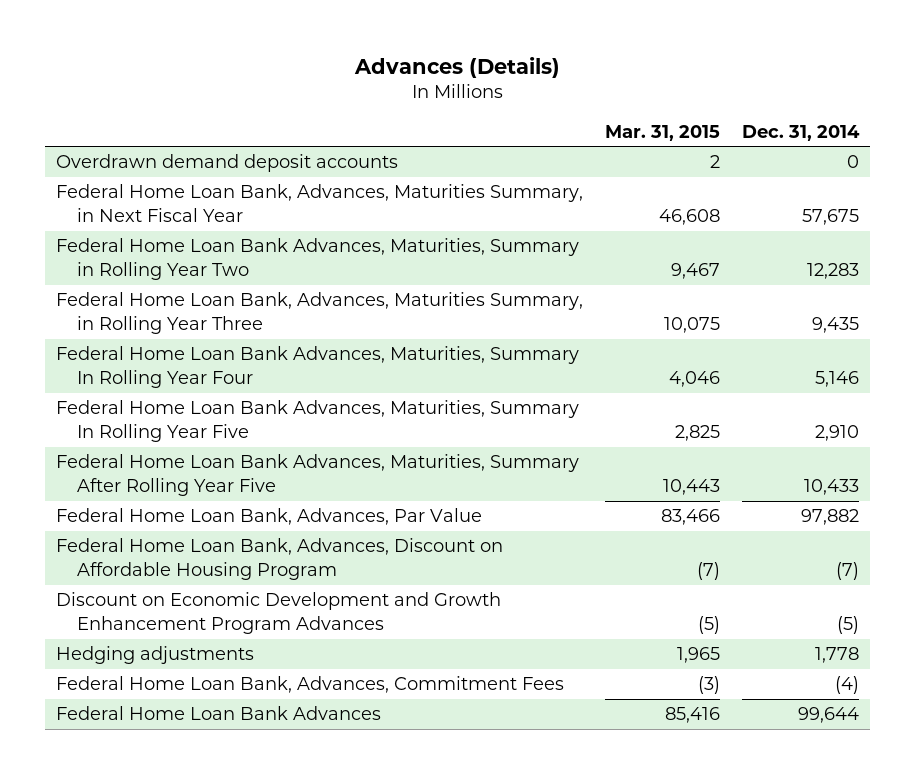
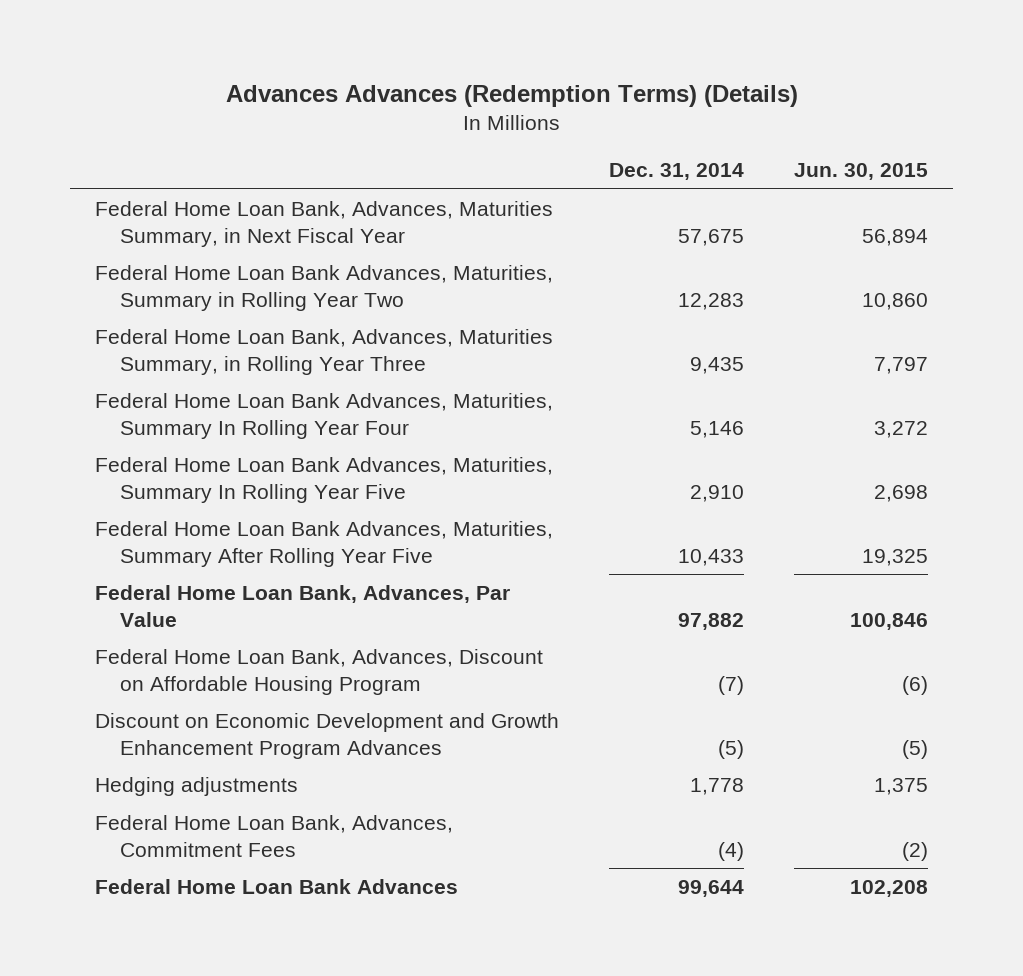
[353,56,560,78] Advances (Details) -> [225,85,798,108] Advances Advances (Redemption Terms) (Details)
[605,124,721,141] Mar. 31, 2015 -> none
none -> [794,163,929,181] Jun. 30, 2015
[56,154,399,173] Overdrawn demand deposit accounts -> none

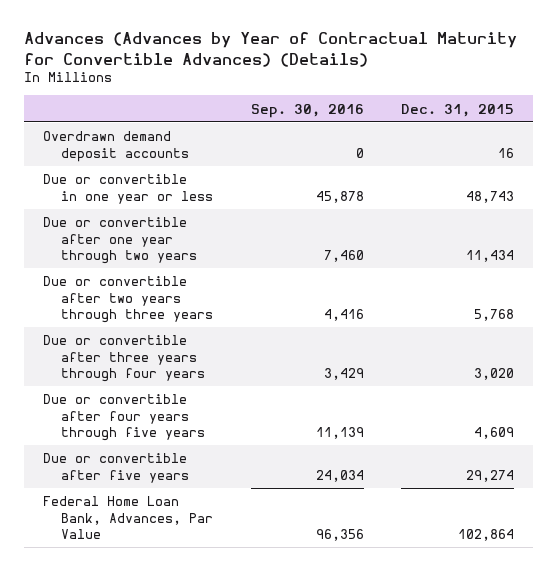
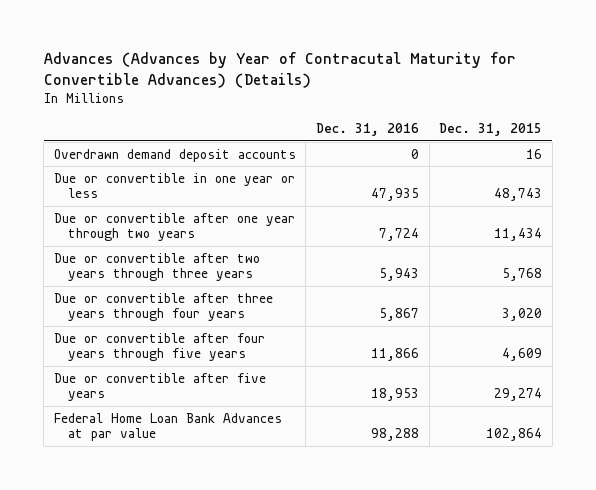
[24,32,518,67] Advances (Advances by Year of Contractual Maturity for Convertible Advances) (Details) -> [43,52,516,89] Advances (Advances by Year of Contracutal Maturity for Convertible Advances) (Details)
[250,103,364,118] Sep. 30, 2016 -> none
none -> [315,123,419,137] Dec. 31, 2016
[42,496,214,539] Federal Home Loan Bank, Advances, Par Value -> [53,412,282,442] Federal Home Loan Bank Advances at par value

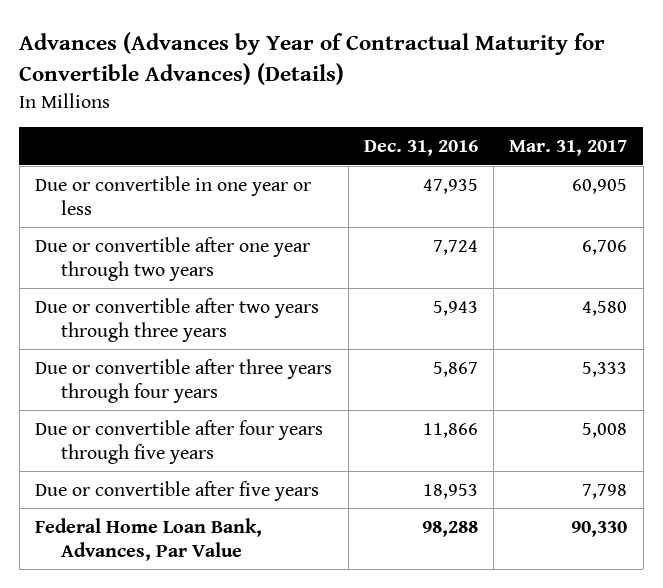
[43,52,516,89] Advances (Advances by Year of Contracutal Maturity for Convertible Advances) (Details) -> [19,32,606,85] Advances (Advances by Year of Contractual Maturity for Convertible Advances) (Details)
[439,123,543,137] Dec. 31, 2015 -> none
none -> [509,140,628,157] Mar. 31, 2017
[53,148,296,162] Overdrawn demand deposit accounts -> none
[53,412,282,442] Federal Home Loan Bank Advances at par value -> [35,517,263,561] Federal Home Loan Bank, Advances, Par Value

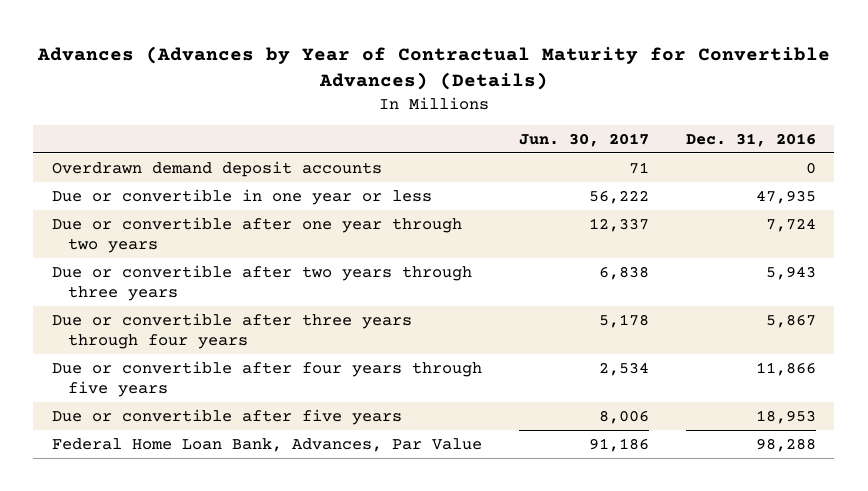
[509,140,628,157] Mar. 31, 2017 -> none
none -> [518,133,649,148] Jun. 30, 2017
none -> [51,160,382,177] Overdrawn demand deposit accounts

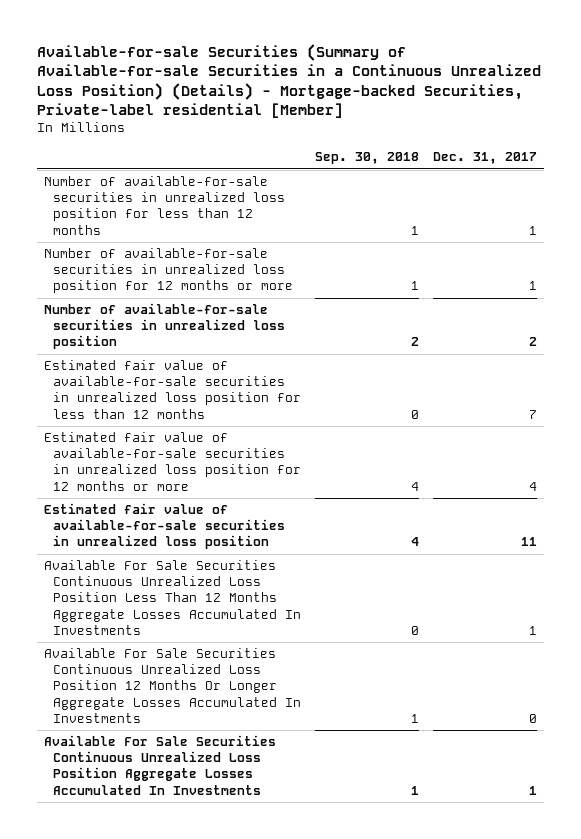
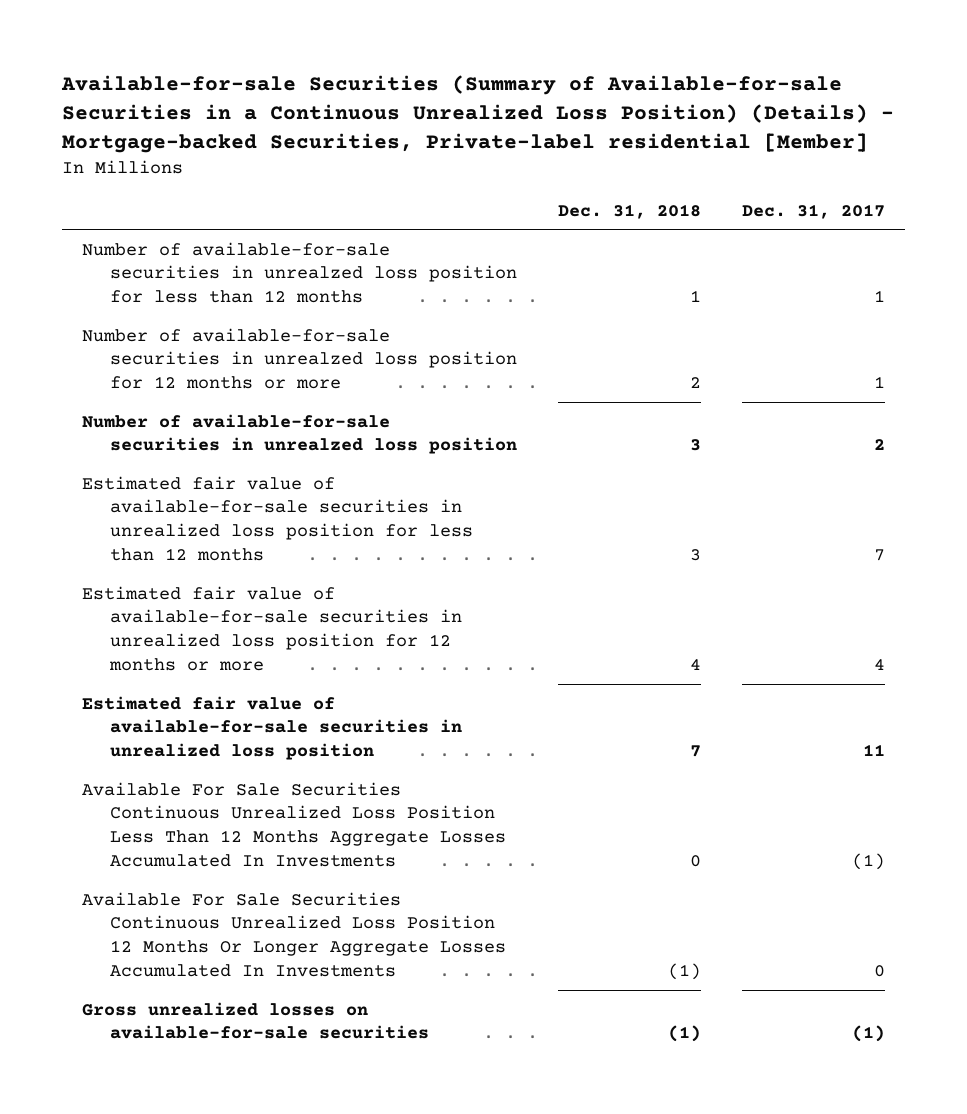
[315,152,420,165] Sep. 30, 2018 -> none
none -> [557,203,701,219] Dec. 31, 2018
[44,176,286,235] Number of available-for-sale securities in unrealized loss position for less than 12 months -> [82,241,518,304] Number of available-for-sale securities in unrealzed loss position for less than 12 months
[44,248,294,294] Number of available-for-sale securities in unrealized loss position for 12 months or more -> [82,327,518,390] Number of available-for-sale securities in unrealzed loss position for 12 months or more
[44,303,286,350] Number of available-for-sale securities in unrealized loss position -> [82,413,518,455] Number of available-for-sale securities in unrealzed loss position
[528,625,537,635] 1 -> [851,852,885,870] (1)
[44,735,277,795] Available For Sale Securities Continuous Unrealized Loss Position Aggregate Losses Accumulated In Investments -> [82,1001,430,1040] Gross unrealized losses on available-for-sale securities
[528,785,537,795] 1 -> [851,1025,885,1043] (1)

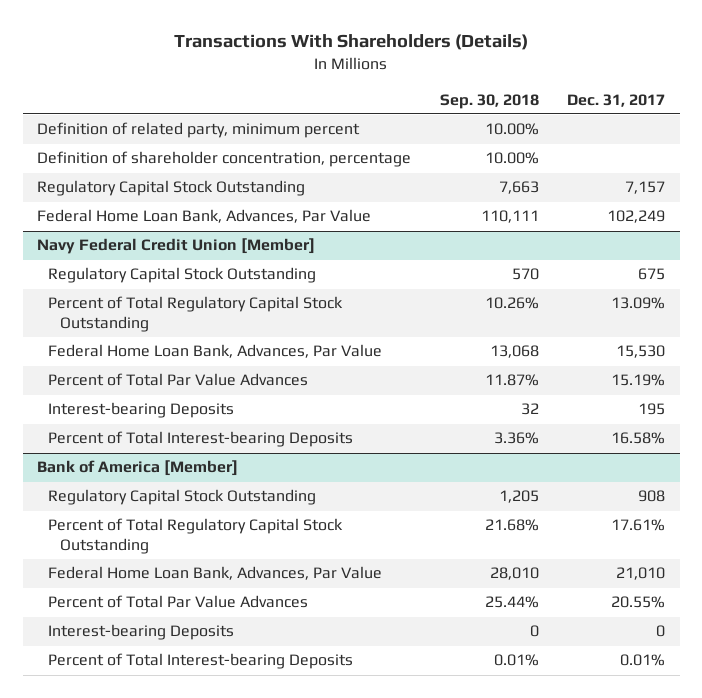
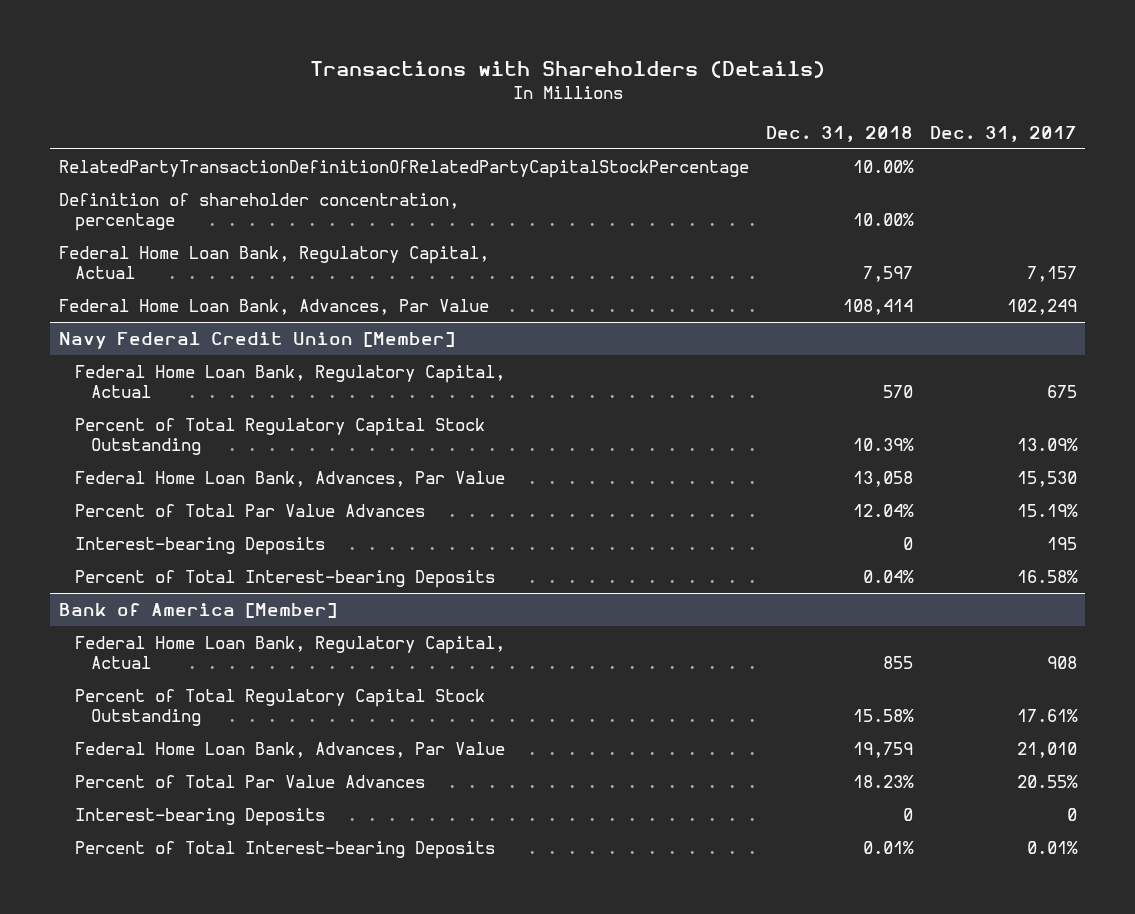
[174,34,529,51] Transactions With Shareholders (Details) -> [309,61,825,79] Transactions with Shareholders (Details)
[439,93,539,109] Sep. 30, 2018 -> none
none -> [765,126,913,143] Dec. 31, 2018
[36,122,360,139] Definition of related party, minimum percent -> [58,159,749,178] RelatedPartyTransactionDefinitionOfRelatedPartyCapitalStockPercentage
[36,180,305,197] Regulatory Capital Stock Outstanding -> [58,245,489,279] Federal Home Loan Bank, Regulatory Capital, Actual
[48,267,317,284] Regulatory Capital Stock Outstanding -> [74,364,505,398] Federal Home Loan Bank, Regulatory Capital, Actual
[48,489,317,506] Regulatory Capital Stock Outstanding -> [74,635,505,669] Federal Home Loan Bank, Regulatory Capital, Actual

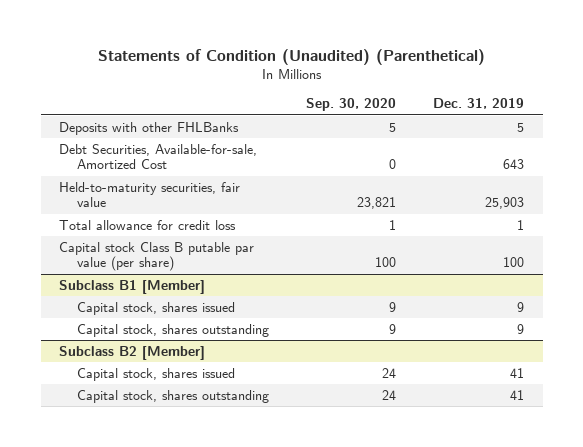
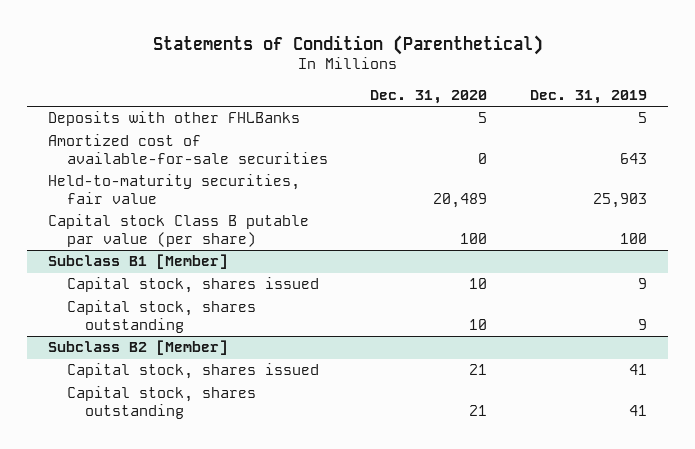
[97,49,485,66] Statements of Condition (Unaudited) (Parenthetical) -> [152,34,543,55] Statements of Condition (Parenthetical)
[306,98,397,112] Sep. 30, 2020 -> none
none -> [370,90,488,105] Dec. 31, 2020
[59,143,258,170] Debt Securities, Available-for-sale, Amortized Cost -> [48,134,328,165] Amortized cost of available-for-sale securities
[59,219,237,230] Total allowance for credit loss -> none

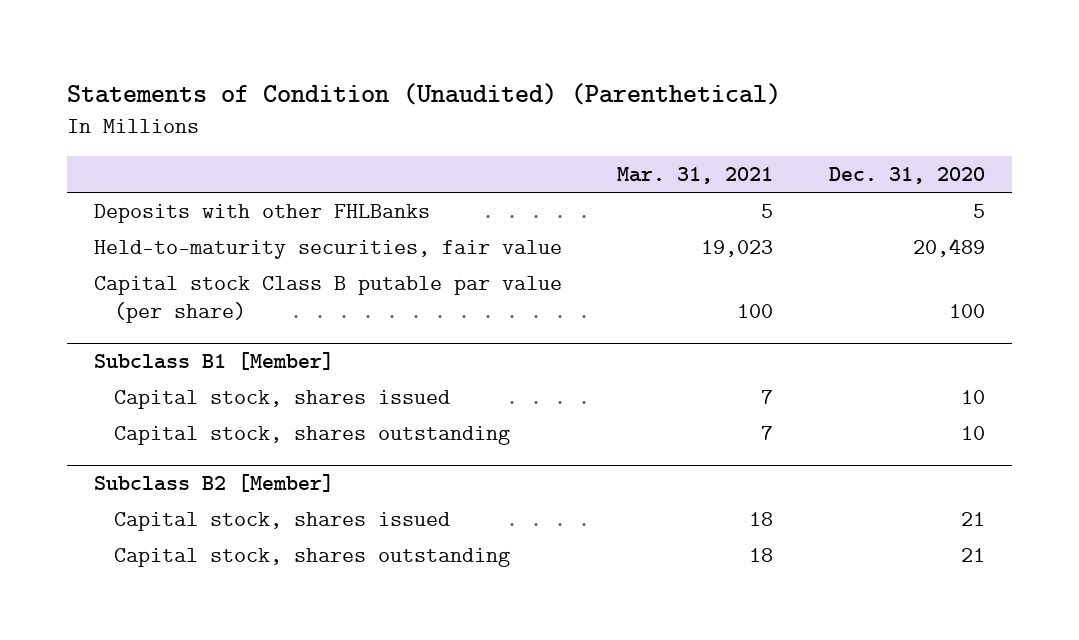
[152,34,543,55] Statements of Condition (Parenthetical) -> [66,83,781,106] Statements of Condition (Unaudited) (Parenthetical)
[529,90,647,105] Dec. 31, 2019 -> none
none -> [617,167,774,185] Mar. 31, 2021
[48,134,328,165] Amortized cost of available-for-sale securities -> none

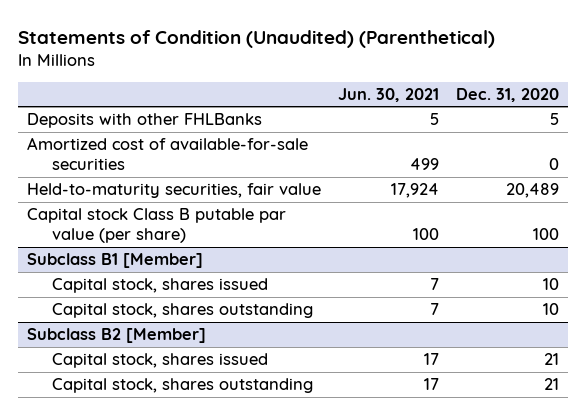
[617,167,774,185] Mar. 31, 2021 -> none
none -> [337,88,439,103] Jun. 30, 2021
none -> [26,137,308,171] Amortized cost of available-for-sale securities

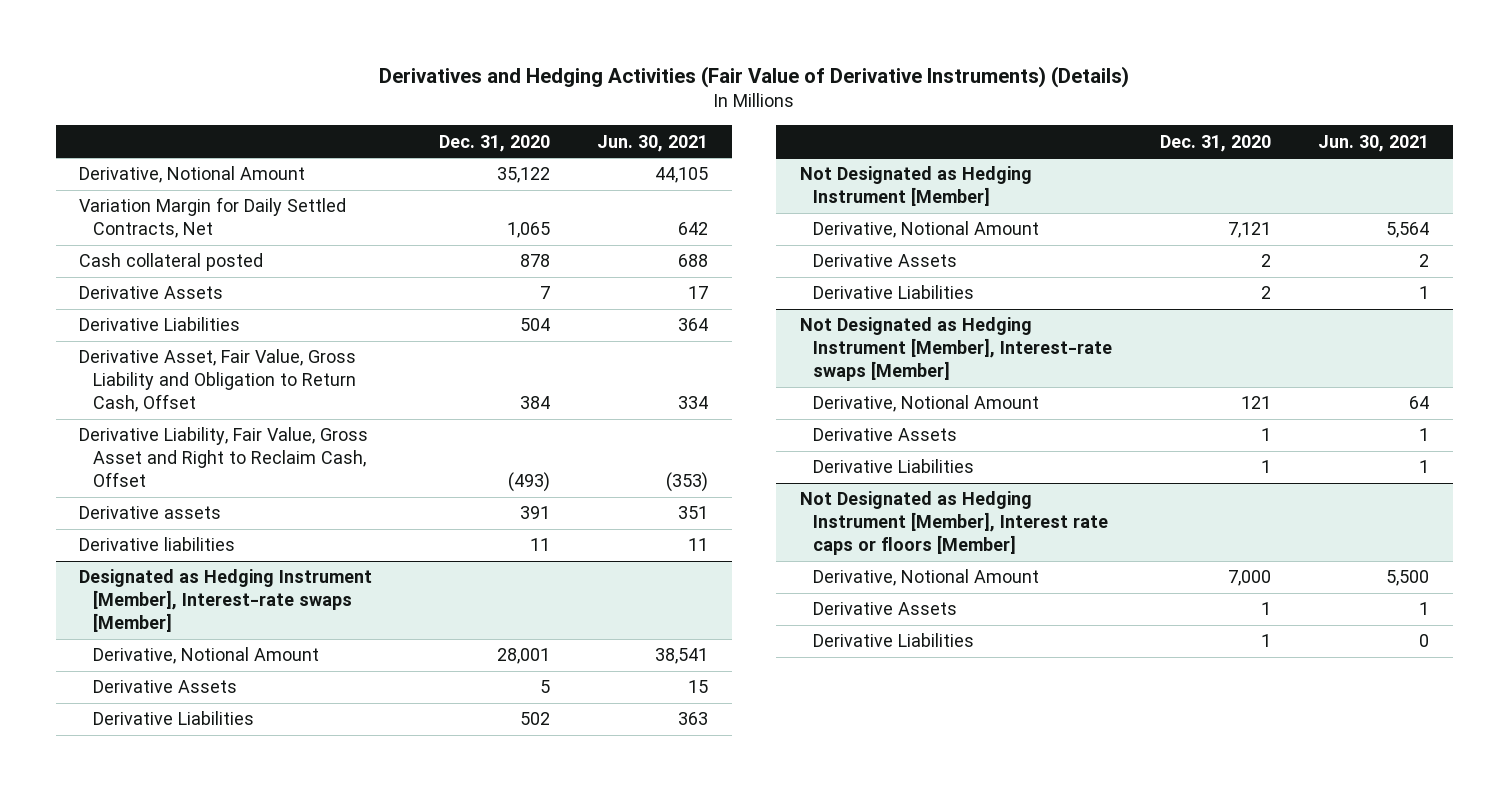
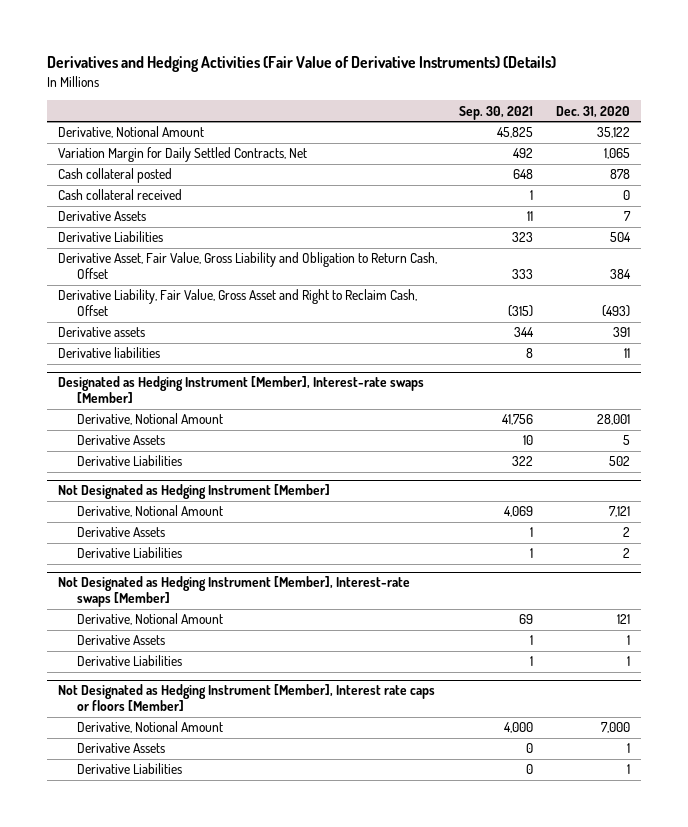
[597,134,709,152] Jun. 30, 2021 -> none
none -> [459,105,534,120] Sep. 30, 2021
none -> [58,189,183,201] Cash collateral received

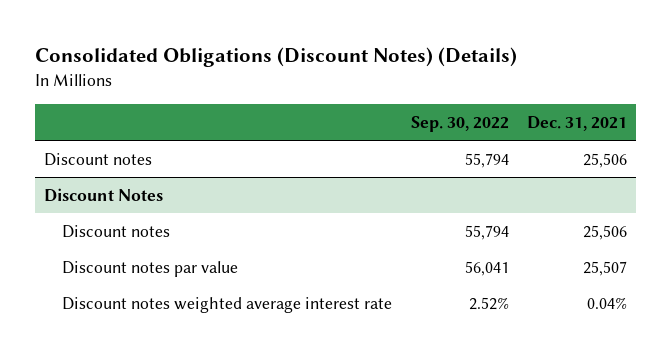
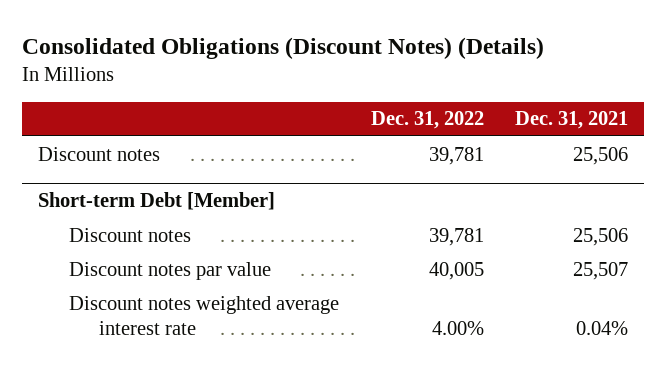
[410,115,509,132] Sep. 30, 2022 -> none
none -> [370,111,484,130] Dec. 31, 2022
[43,187,163,202] Discount Notes -> [38,192,276,211] Short-term Debt [Member]

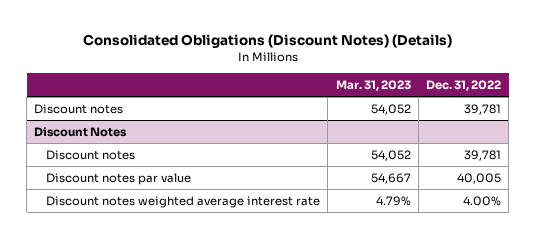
[515,111,629,130] Dec. 31, 2021 -> none
none -> [335,79,411,91] Mar. 31, 2023
[38,192,276,211] Short-term Debt [Member] -> [34,127,128,138] Discount Notes

